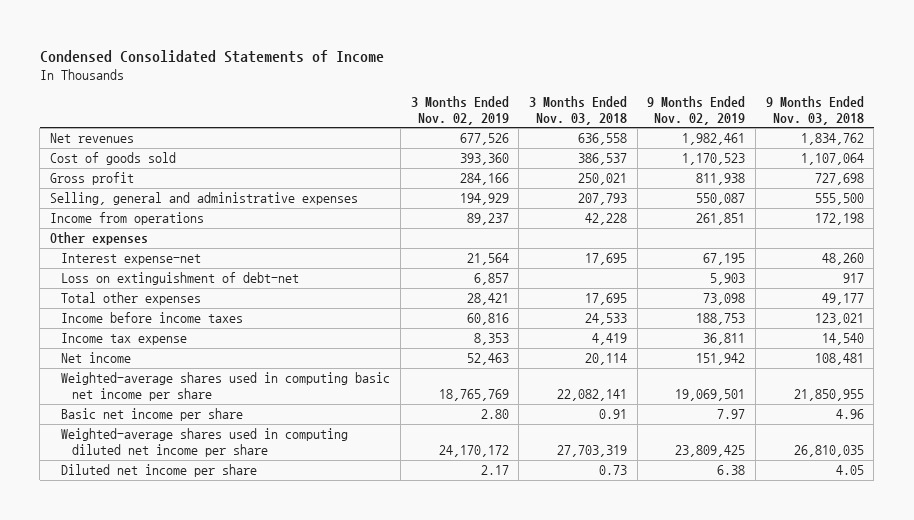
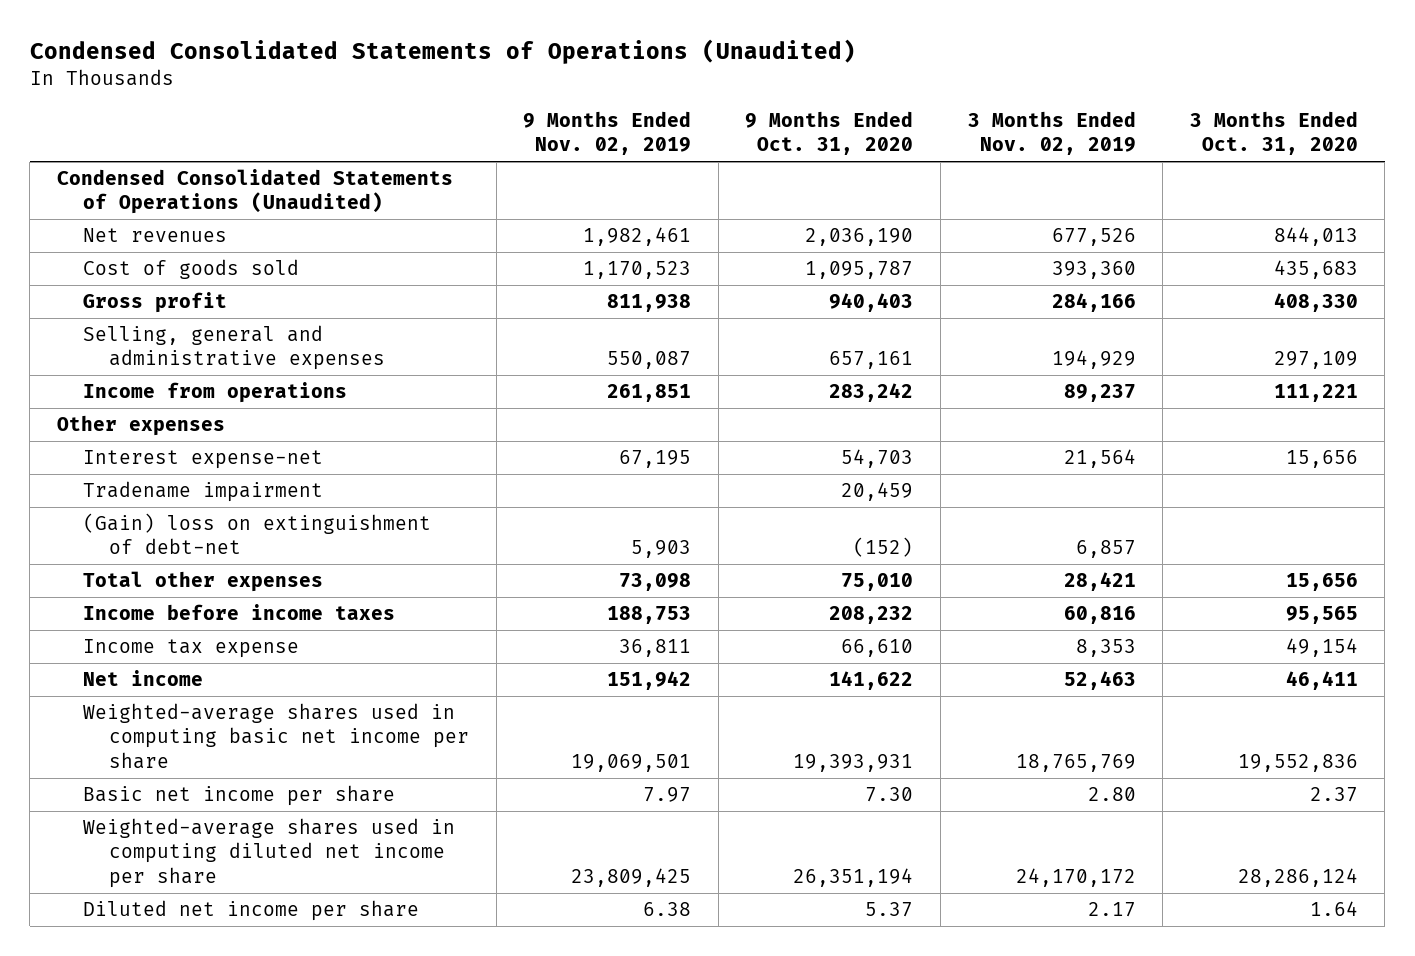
[39,49,384,63] Condensed Consolidated Statements of Income -> [29,39,856,65] Condensed Consolidated Statements of Operations (Unaudited)
[528,96,627,125] 3 Months Ended Nov. 03, 2018 -> none
[765,96,864,125] 9 Months Ended Nov. 03, 2018 -> none
none -> [745,111,914,156] 9 Months Ended Oct. 31, 2020
none -> [1189,111,1358,156] 3 Months Ended Oct. 31, 2020
none -> [56,169,453,215] Condensed Consolidated Statements of Operations (Unaudited)
none -> [83,481,324,503] Tradename impairment
[61,272,300,286] Loss on extinguishment of debt-net -> [83,513,432,555] (Gain) loss on extinguishment of debt-net

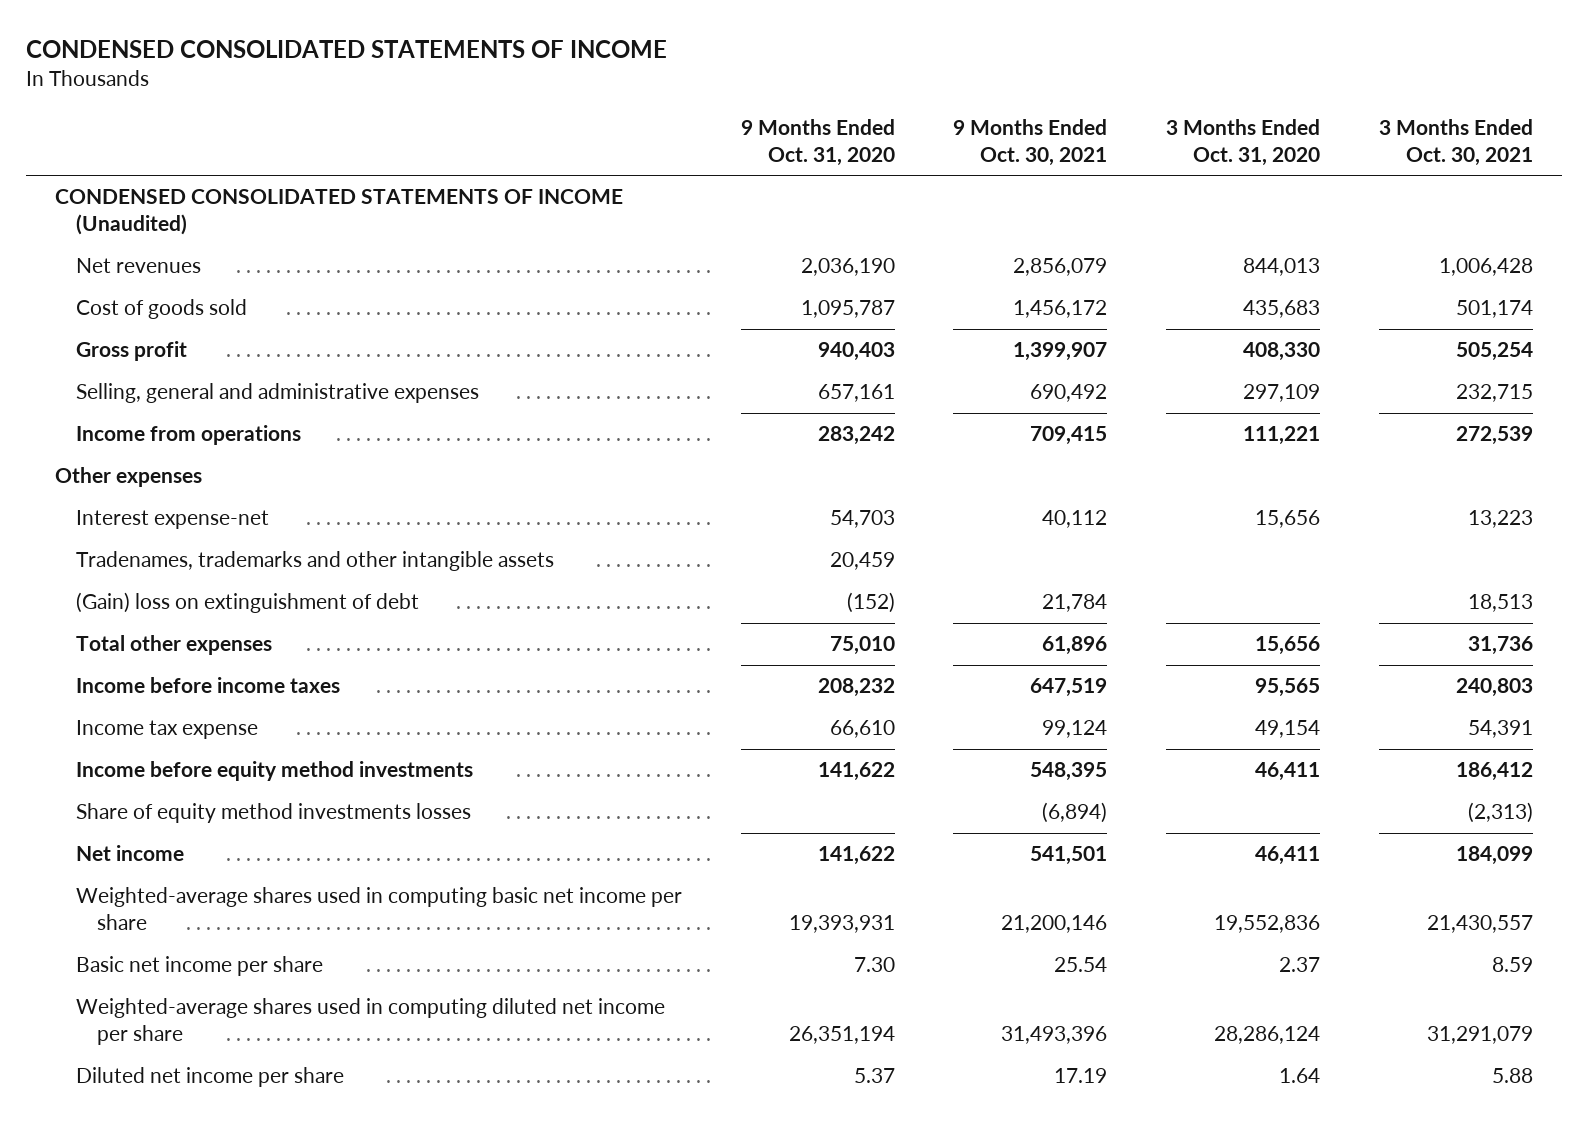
[29,39,856,65] Condensed Consolidated Statements of Operations (Unaudited) -> [26,40,668,59] CONDENSED CONSOLIDATED STATEMENTS OF INCOME
[523,111,692,156] 9 Months Ended Nov. 02, 2019 -> none
[967,111,1136,156] 3 Months Ended Nov. 02, 2019 -> none
none -> [953,119,1108,166] 9 Months Ended Oct. 30, 2021
none -> [1378,119,1533,166] 3 Months Ended Oct. 30, 2021
[56,169,453,215] Condensed Consolidated Statements of Operations (Unaudited) -> [55,189,624,236] CONDENSED CONSOLIDATED STATEMENTS OF INCOME (Unaudited)
[83,481,324,503] Tradename impairment -> [76,551,555,572] Tradenames, trademarks and other intangible assets
[83,513,432,555] (Gain) loss on extinguishment of debt-net -> [76,592,420,614] (Gain) loss on extinguishment of debt
none -> [76,761,474,782] Income before equity method investments
none -> [76,803,472,824] Share of equity method investments losses

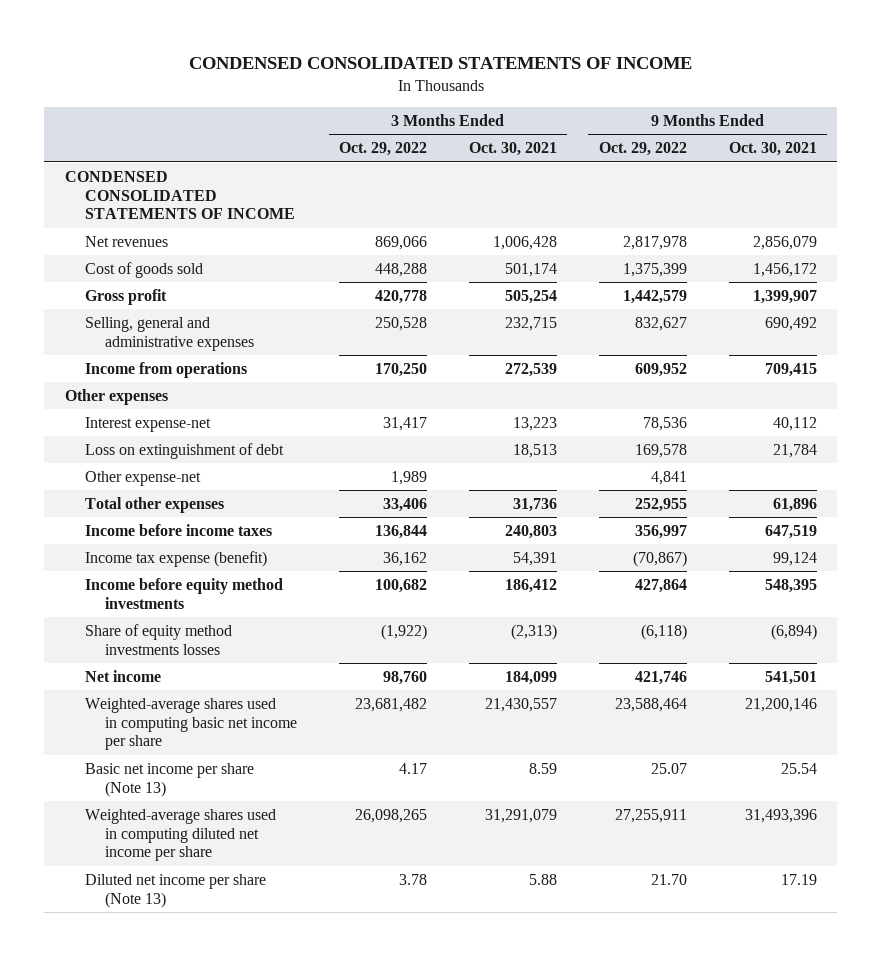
[740,119,895,166] 9 Months Ended Oct. 31, 2020 -> none
[1165,119,1320,166] 3 Months Ended Oct. 31, 2020 -> none
none -> [339,142,428,157] Oct. 29, 2022
none -> [598,142,687,157] Oct. 29, 2022
[55,189,624,236] CONDENSED CONSOLIDATED STATEMENTS OF INCOME (Unaudited) -> [65,170,296,220] CONDENSED CONSOLIDATED STATEMENTS OF INCOME
[76,551,555,572] Tradenames, trademarks and other intangible assets -> none
[76,592,420,614] (Gain) loss on extinguishment of debt -> [85,442,285,459] Loss on extinguishment of debt
none -> [85,470,202,486] Other expense-net
[76,720,259,740] Income tax expense -> [85,550,268,567] Income tax expense (benefit)
[76,956,324,977] Basic net income per share -> [85,762,255,797] Basic net income per share (Note 13)
[76,1067,345,1088] Diluted net income per share -> [85,873,267,908] Diluted net income per share (Note 13)

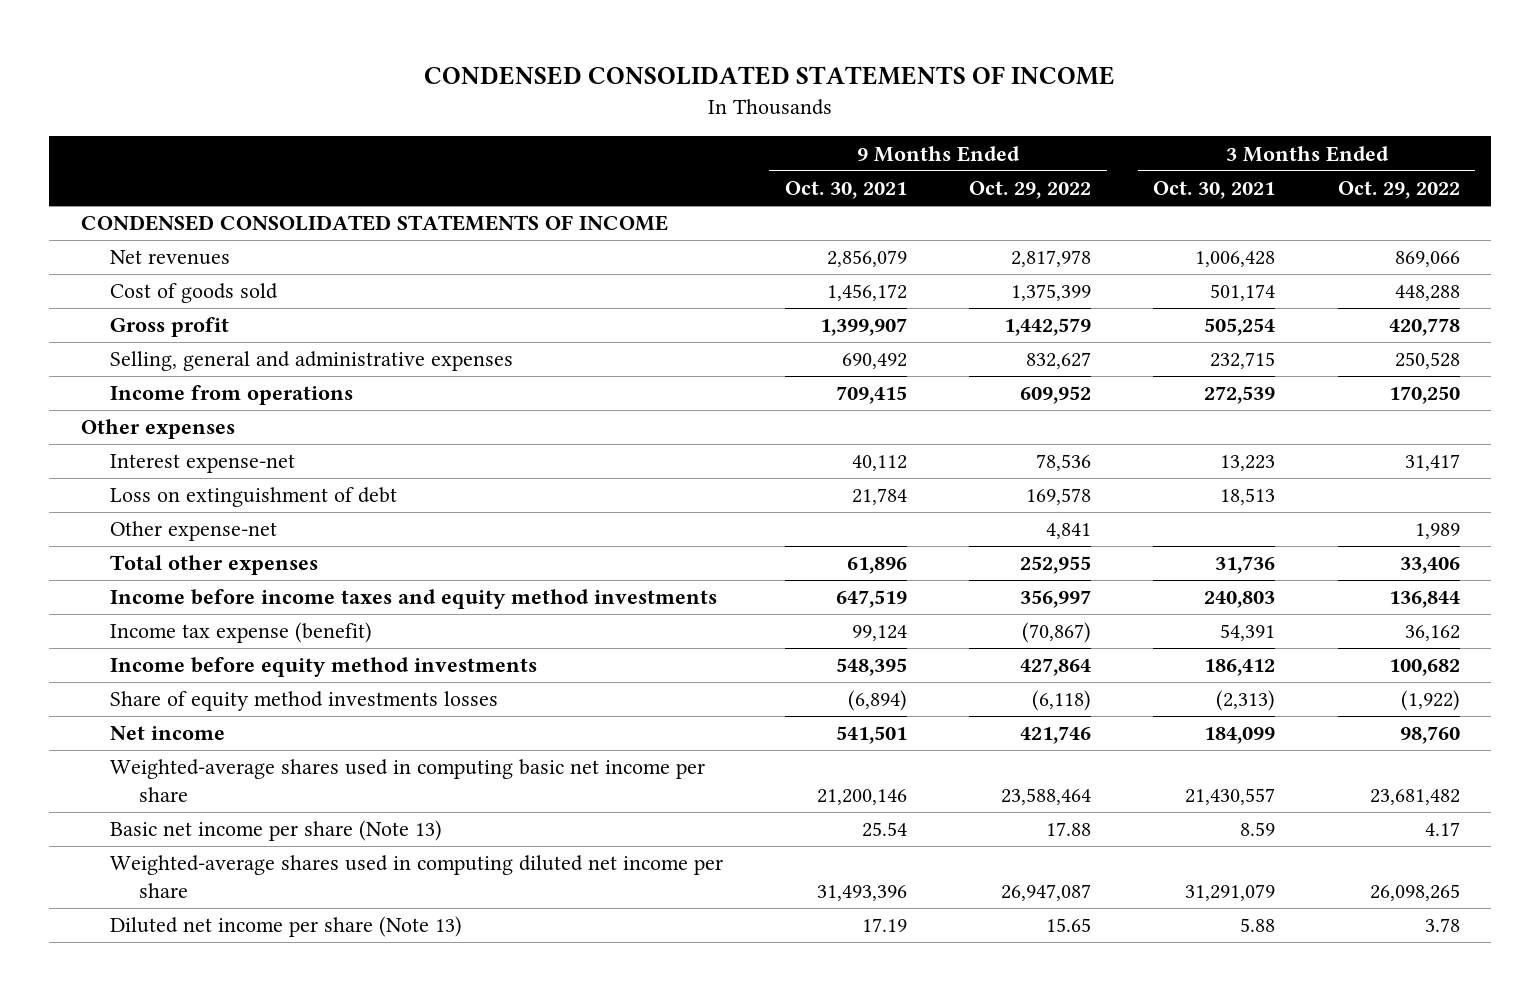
[85,523,273,536] Income before income taxes -> [109,589,717,610] Income before income taxes and equity method investments
[650,762,687,774] 25.07 -> [1046,822,1092,837] 17.88
[614,808,687,823] 27,255,911 -> [1001,883,1092,901] 26,947,087
[650,873,687,885] 21.70 -> [1046,918,1092,933] 15.65

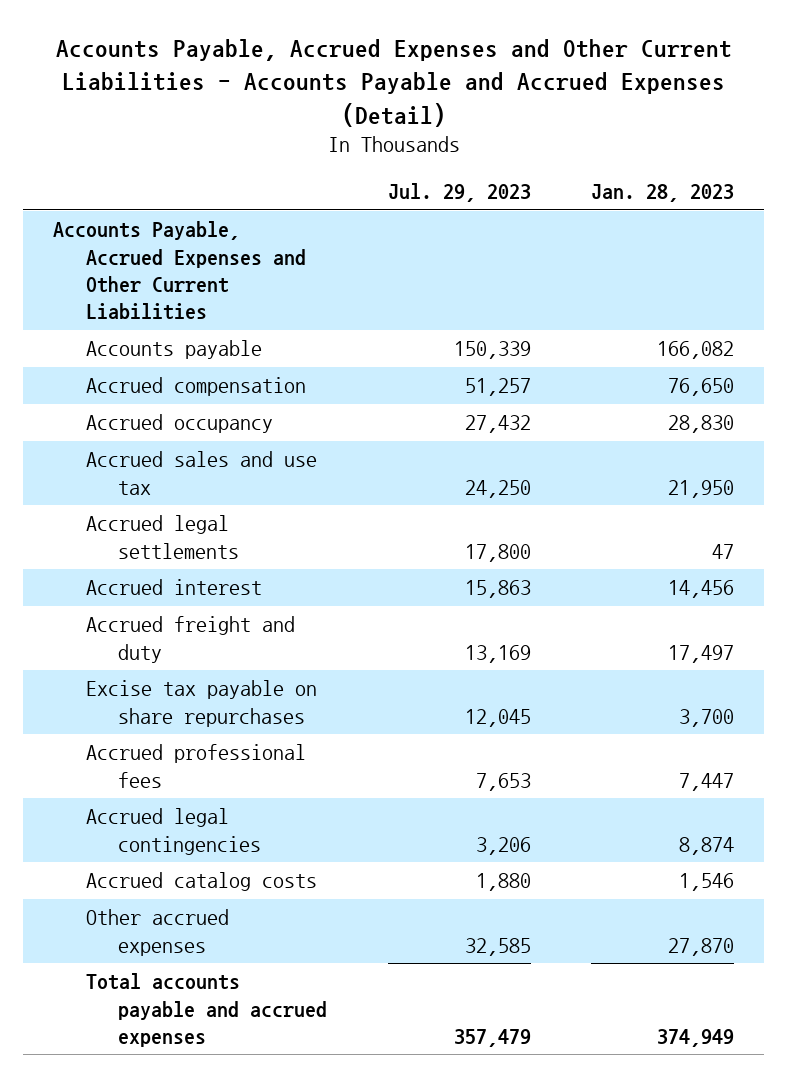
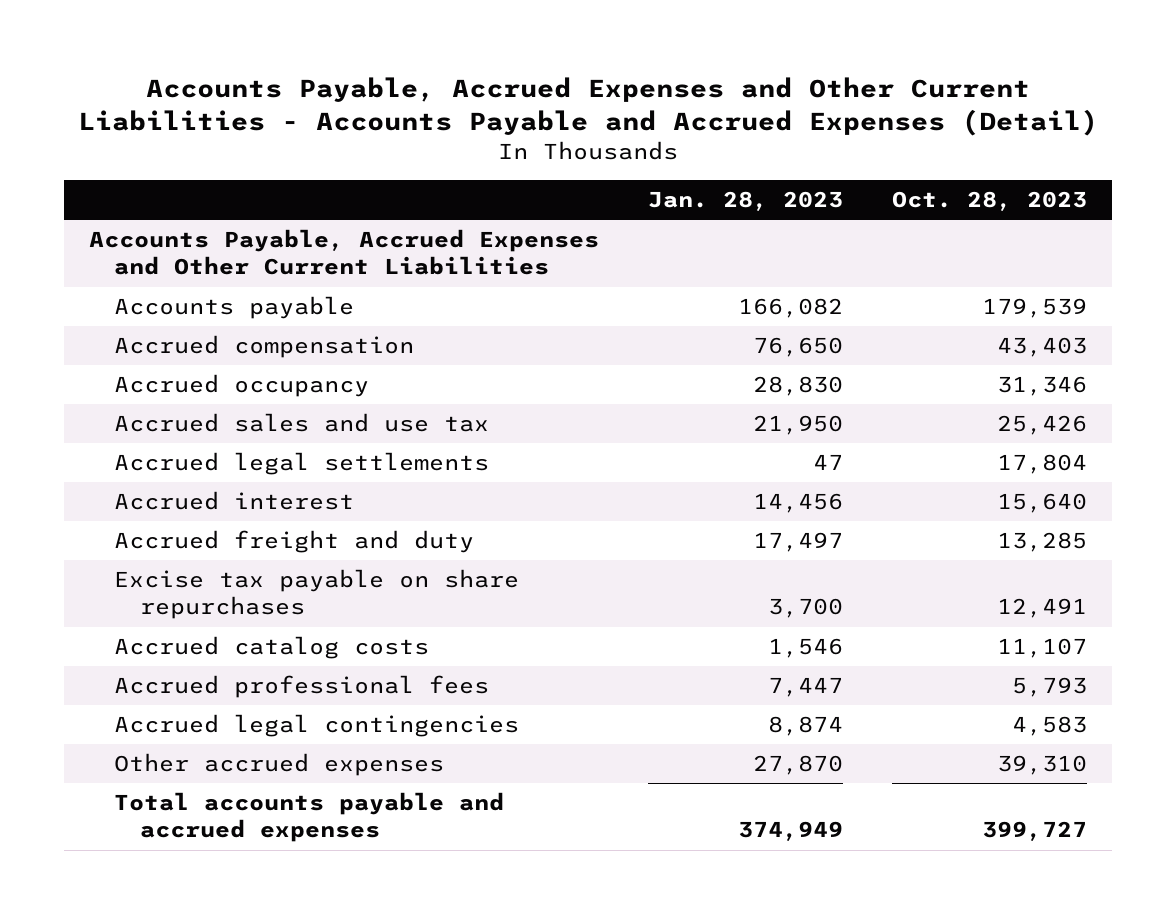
[387,183,531,203] Jul. 29, 2023 -> none
none -> [892,191,1088,212] Oct. 28, 2023
[85,872,317,892] Accrued catalog costs -> [114,636,430,660] Accrued catalog costs

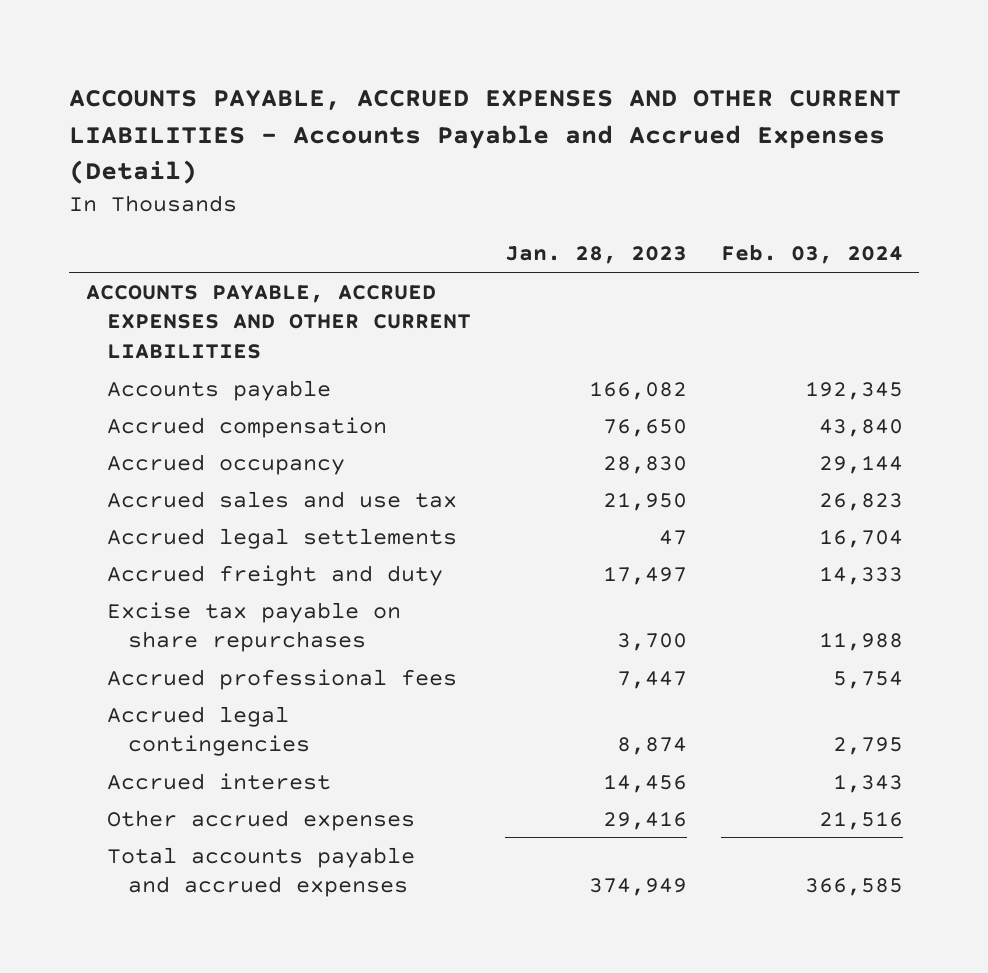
[77,77,1098,137] Accounts Payable, Accrued Expenses and Other Current Liabilities - Accounts Payable and Accrued Expenses (Detail) -> [68,89,901,185] ACCOUNTS PAYABLE, ACCRUED EXPENSES AND OTHER CURRENT LIABILITIES - Accounts Payable and Accrued Expenses (Detail)
[892,191,1088,212] Oct. 28, 2023 -> none
none -> [720,244,903,265] Feb. 03, 2024
[88,229,599,276] Accounts Payable, Accrued Expenses and Other Current Liabilities -> [85,284,472,359] ACCOUNTS PAYABLE, ACCRUED EXPENSES AND OTHER CURRENT LIABILITIES
[114,636,430,660] Accrued catalog costs -> none
[114,491,355,511] Accrued interest -> [107,772,332,790] Accrued interest
[752,755,843,776] 27,870 -> [602,810,687,830] 29,416

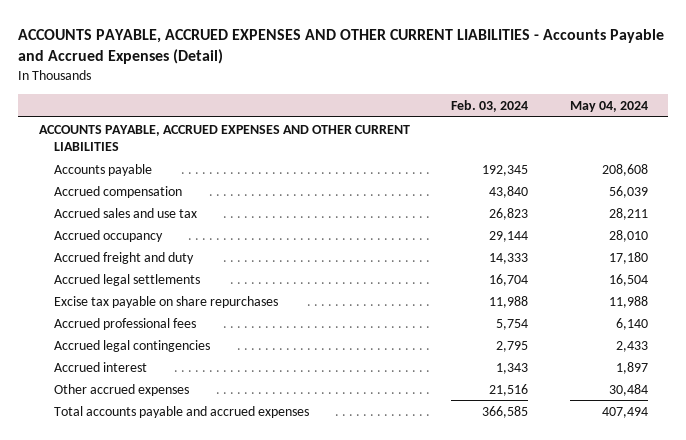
[504,246,687,265] Jan. 28, 2023 -> none
none -> [569,100,648,112] May 04, 2024
[107,453,346,475] Accrued occupancy -> [54,229,164,242] Accrued occupancy
[107,527,458,549] Accrued legal settlements -> [54,273,201,286] Accrued legal settlements

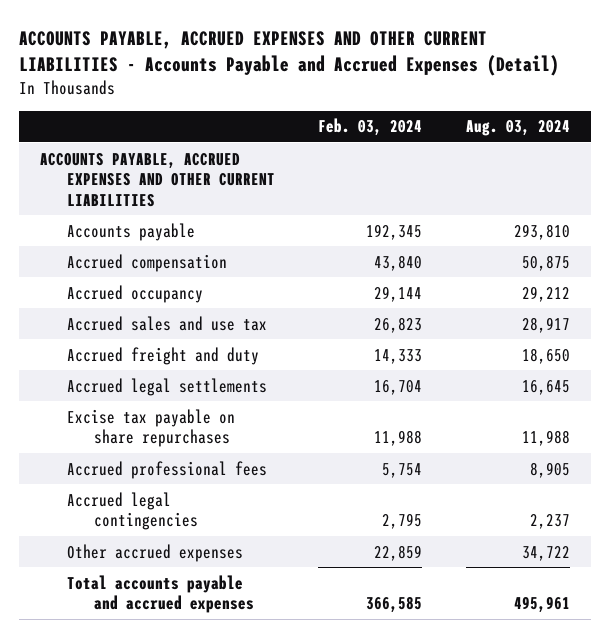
[569,100,648,112] May 04, 2024 -> none
none -> [465,120,570,137] Aug. 03, 2024
[54,207,198,218] Accrued sales and use tax -> [67,315,268,331] Accrued sales and use tax
[54,361,148,372] Accrued interest -> none
[489,383,529,396] 21,516 -> [374,544,423,561] 22,859

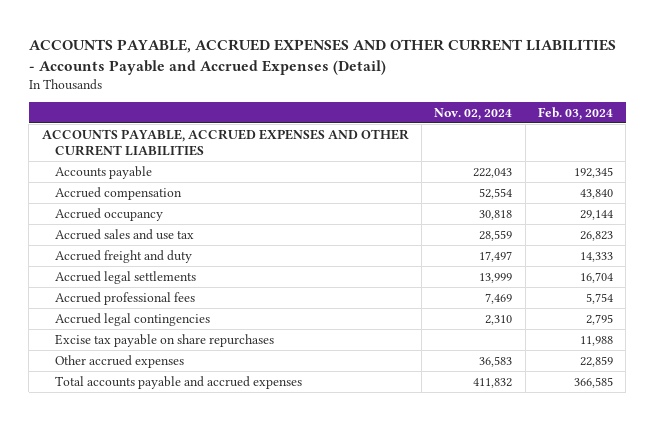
[465,120,570,137] Aug. 03, 2024 -> none
none -> [434,107,513,120] Nov. 02, 2024
[67,408,236,448] Excise tax payable on share repurchases -> [55,333,275,347] Excise tax payable on share repurchases

